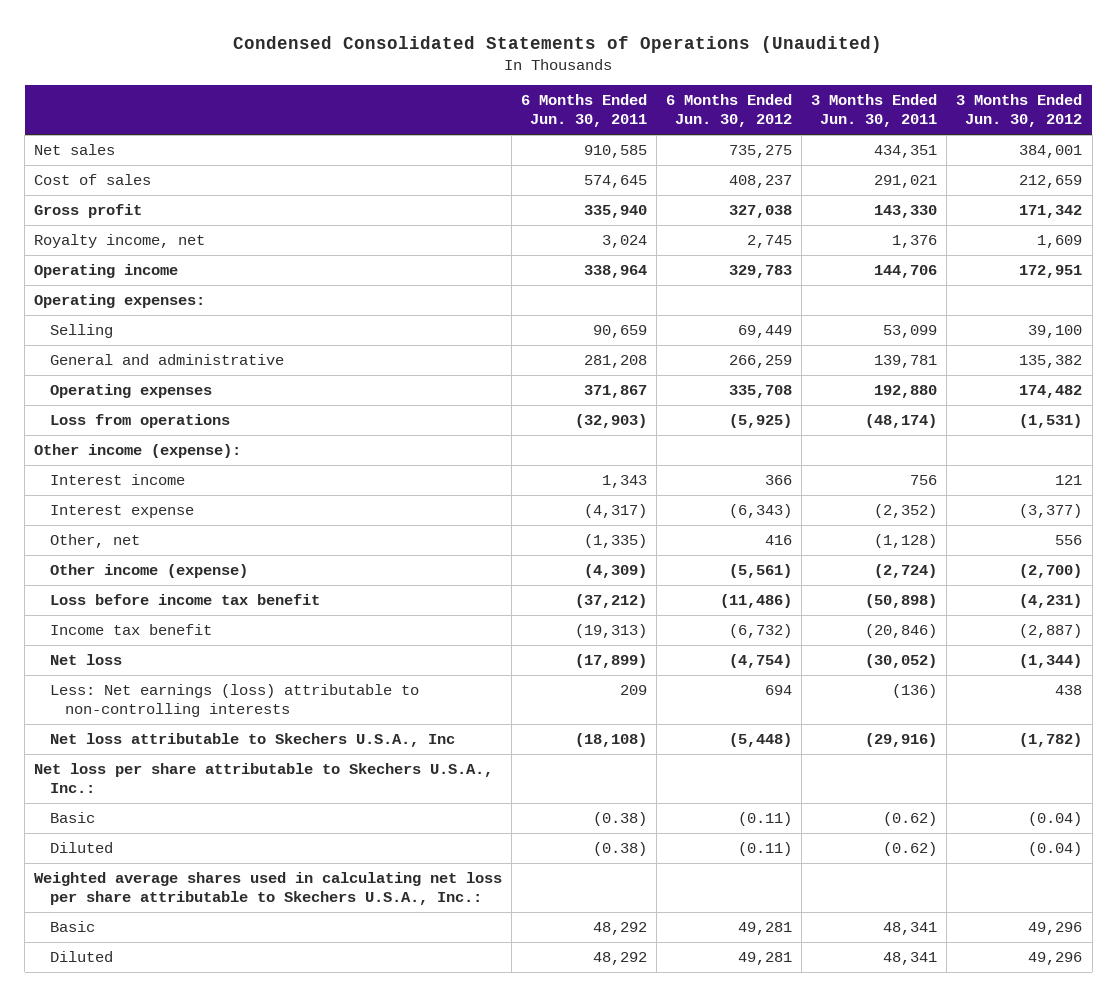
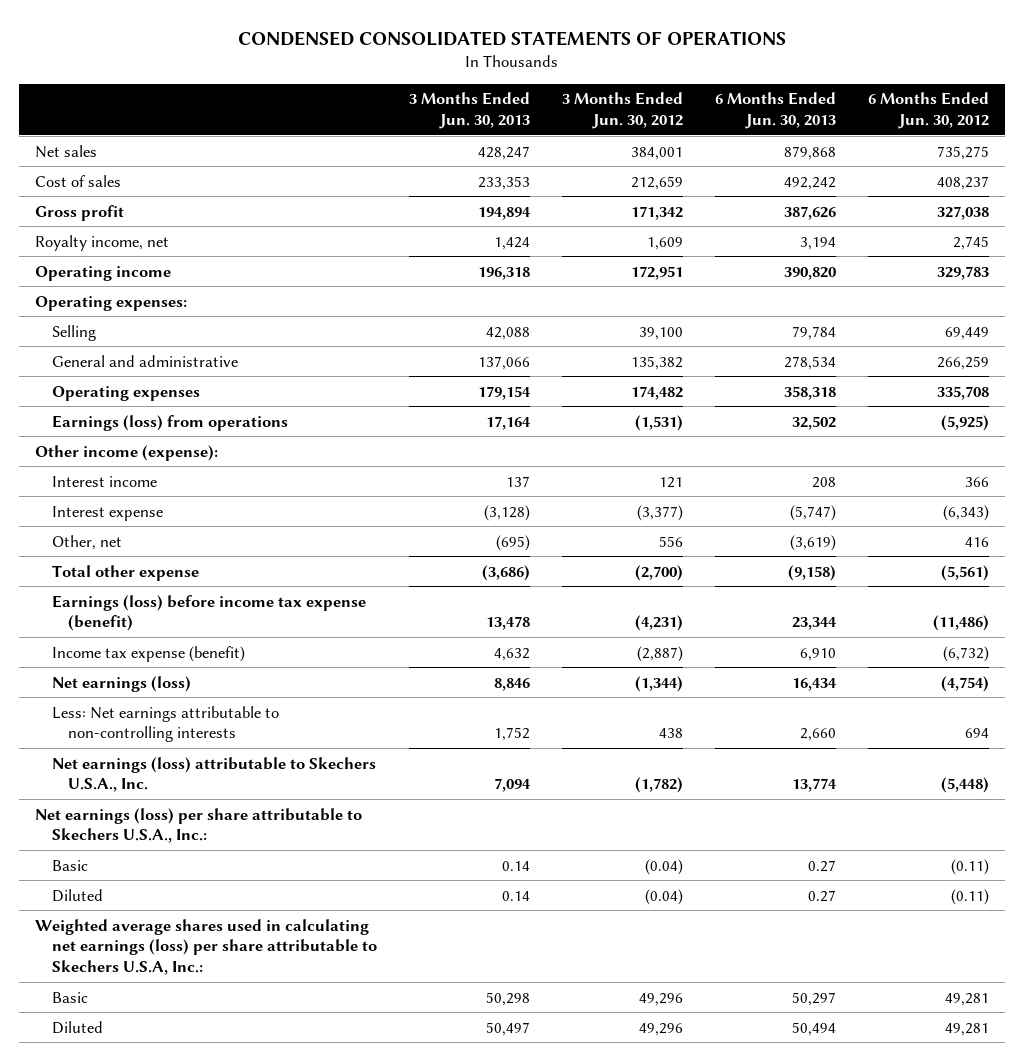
[233,35,883,53] Condensed Consolidated Statements of Operations (Unaudited) -> [238,30,787,46] CONDENSED CONSOLIDATED STATEMENTS OF OPERATIONS
[521,93,648,128] 6 Months Ended Jun. 30, 2011 -> none
[811,93,938,128] 3 Months Ended Jun. 30, 2011 -> none
none -> [408,92,530,130] 3 Months Ended Jun. 30, 2013
none -> [715,92,837,130] 6 Months Ended Jun. 30, 2013
[49,413,230,428] Loss from operations -> [51,414,288,431] Earnings (loss) from operations
[49,563,248,578] Other income (expense) -> [51,564,199,581] Total other expense
[49,593,320,605] Loss before income tax benefit -> [51,594,366,632] Earnings (loss) before income tax expense (benefit)
[49,623,212,635] Income tax benefit -> [51,645,245,662] Income tax expense (benefit)
[49,653,122,665] Net loss -> [51,675,191,692] Net earnings (loss)
[49,683,419,718] Less: Net earnings (loss) attributable to non-controlling interests -> [51,705,279,743] Less: Net earnings attributable to non-controlling interests
[49,732,455,747] Net loss attributable to Skechers U.S.A., Inc -> [51,756,376,793] Net earnings (loss) attributable to Skechers U.S.A., Inc.
[34,762,494,794] Net loss per share attributable to Skechers U.S.A., Inc.: -> [34,807,362,844] Net earnings (loss) per share attributable to Skechers U.S.A., Inc.:
[34,871,503,906] Weighted average shares used in calculating net loss per share attributable to Skechers U.S.A., Inc.: -> [34,918,377,976] Weighted average shares used in calculating net earnings (loss) per share attributable to Skechers U.S.A, Inc.:

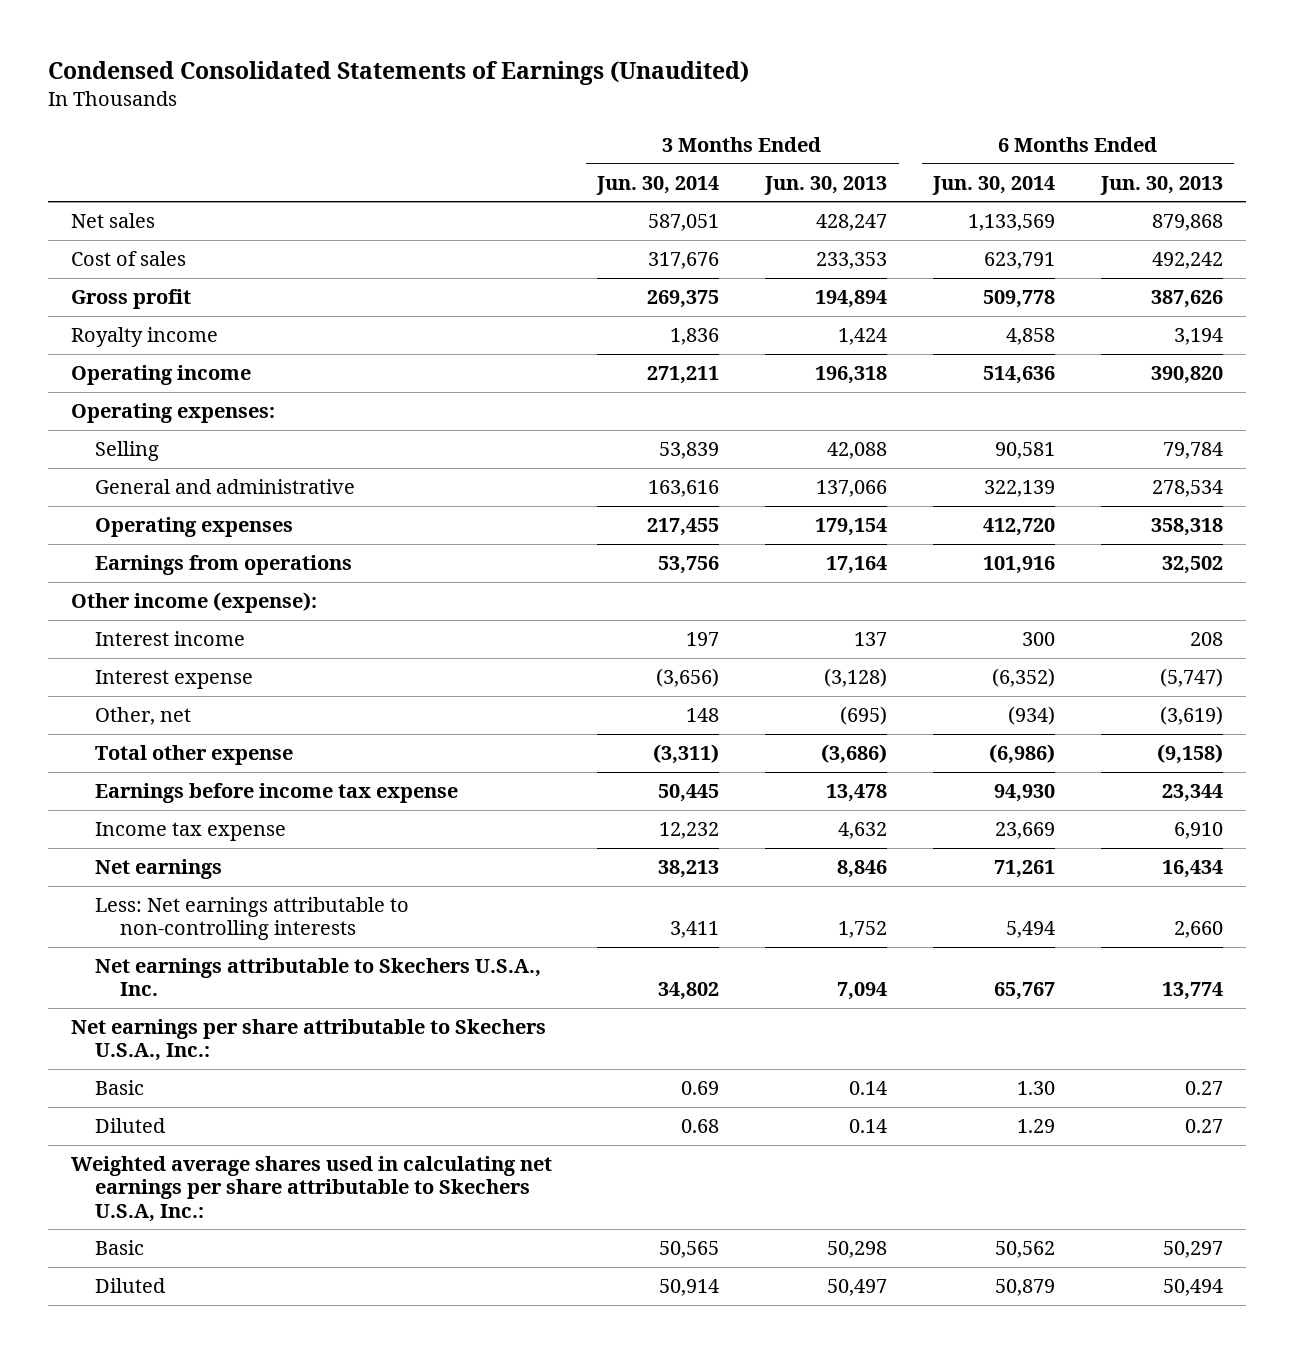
[238,30,787,46] CONDENSED CONSOLIDATED STATEMENTS OF OPERATIONS -> [47,60,749,85] Condensed Consolidated Statements of Earnings (Unaudited)
[561,92,683,130] 3 Months Ended Jun. 30, 2012 -> none
[868,92,990,130] 6 Months Ended Jun. 30, 2012 -> none
none -> [596,175,720,195] Jun. 30, 2014
none -> [931,175,1055,195] Jun. 30, 2014
[34,234,169,251] Royalty income, net -> [70,327,218,348] Royalty income
[51,414,288,431] Earnings (loss) from operations -> [95,555,353,576] Earnings from operations
[51,594,366,632] Earnings (loss) before income tax expense (benefit) -> [95,783,459,804] Earnings before income tax expense
[51,645,245,662] Income tax expense (benefit) -> [95,822,287,842] Income tax expense
[51,675,191,692] Net earnings (loss) -> [95,859,223,880] Net earnings
[51,756,376,793] Net earnings (loss) attributable to Skechers U.S.A., Inc. -> [95,958,542,997] Net earnings attributable to Skechers U.S.A., Inc.
[34,807,362,844] Net earnings (loss) per share attributable to Skechers U.S.A., Inc.: -> [70,1019,546,1062] Net earnings per share attributable to Skechers U.S.A., Inc.:
[34,918,377,976] Weighted average shares used in calculating net earnings (loss) per share attributable to Skechers U.S.A, Inc.: -> [70,1156,552,1222] Weighted average shares used in calculating net earnings per share attributable to Skechers U.S.A, Inc.:

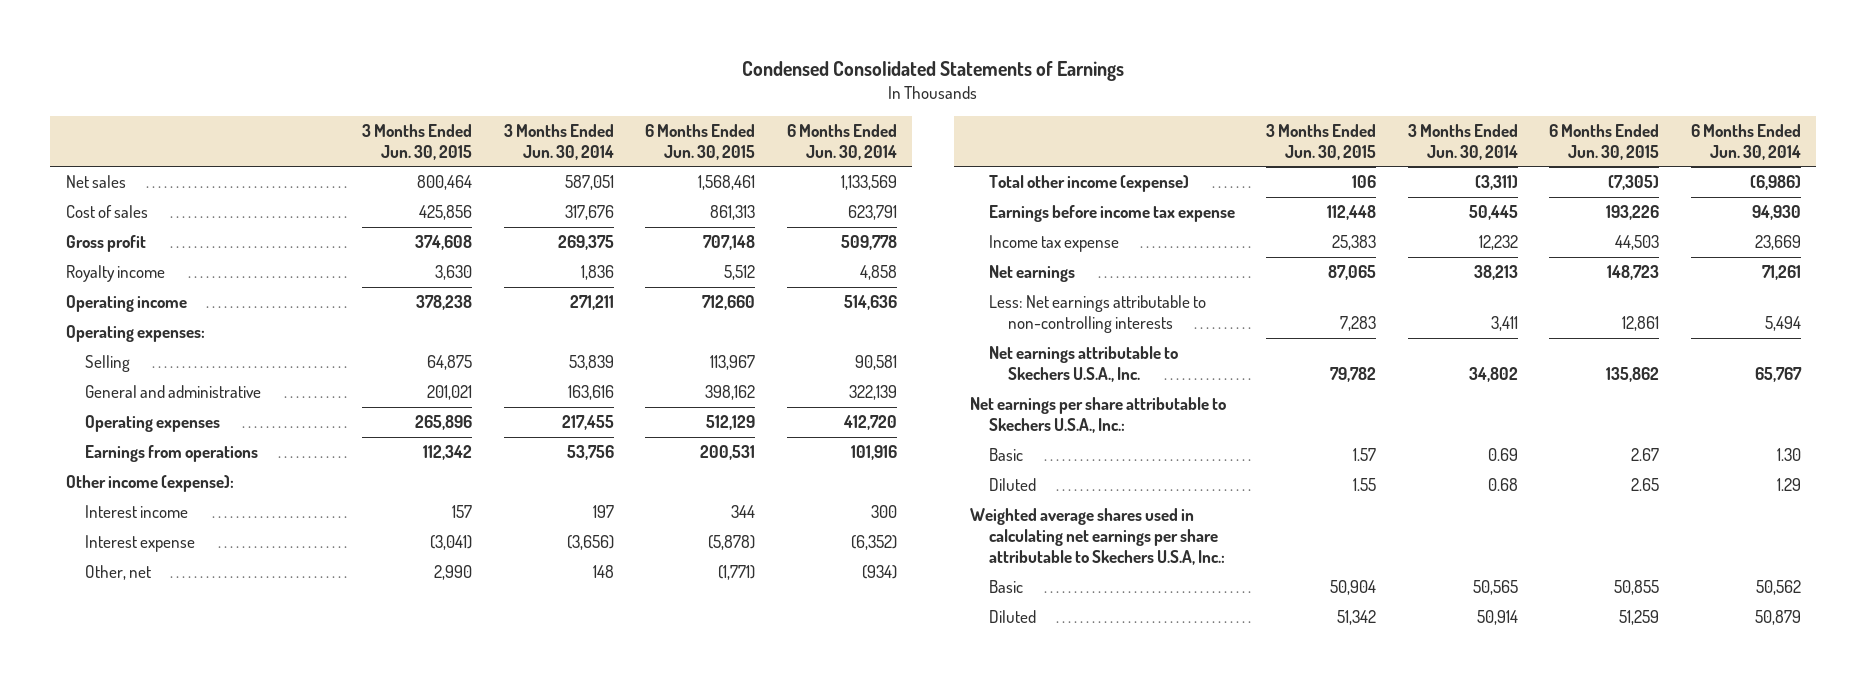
[47,60,749,85] Condensed Consolidated Statements of Earnings (Unaudited) -> [742,61,1125,82] Condensed Consolidated Statements of Earnings
[764,175,888,195] Jun. 30, 2013 -> none
[1099,175,1223,195] Jun. 30, 2013 -> none
none -> [362,123,473,160] 3 Months Ended Jun. 30, 2015
none -> [645,123,756,160] 6 Months Ended Jun. 30, 2015
[95,745,294,766] Total other expense -> [988,174,1189,192] Total other income (expense)

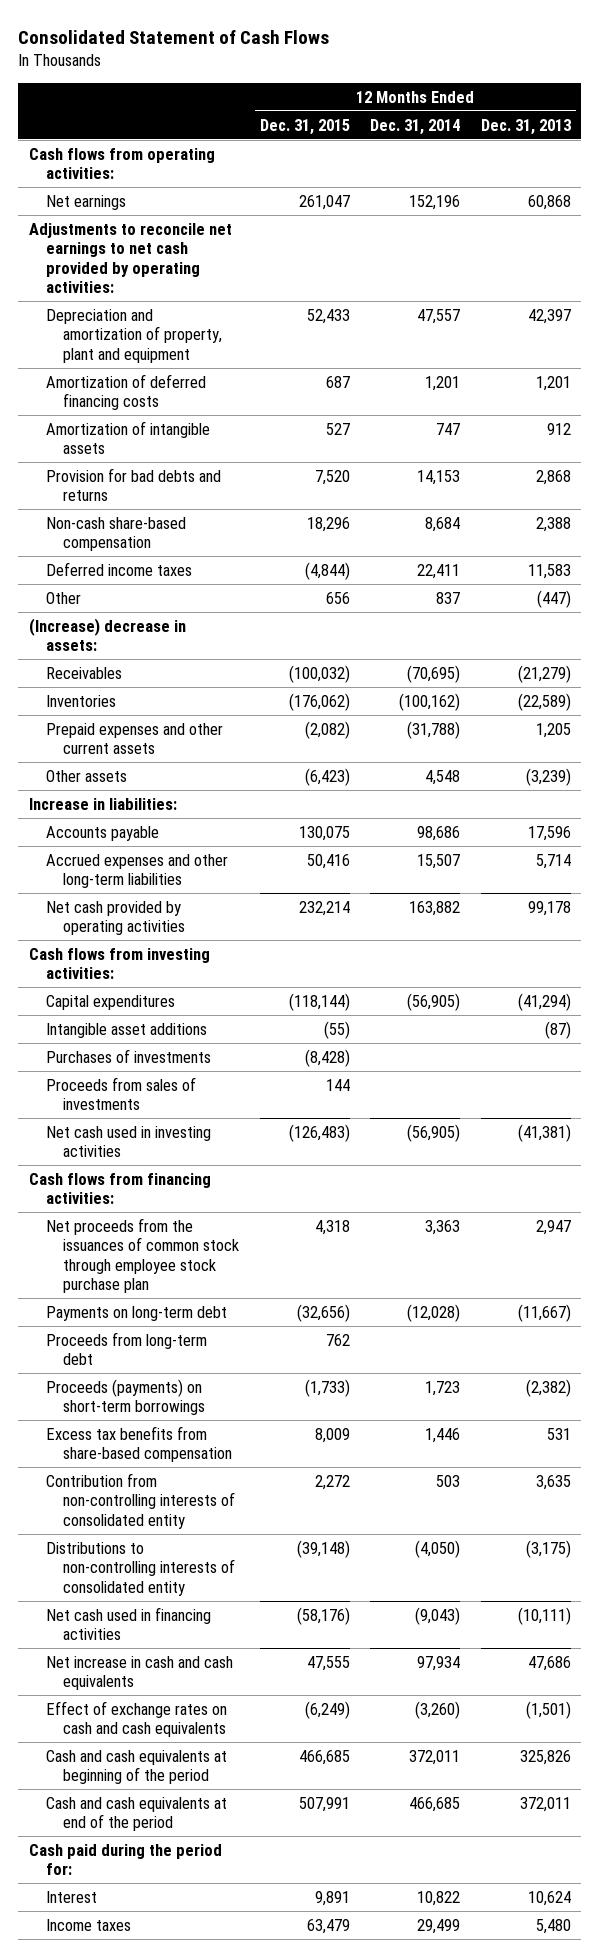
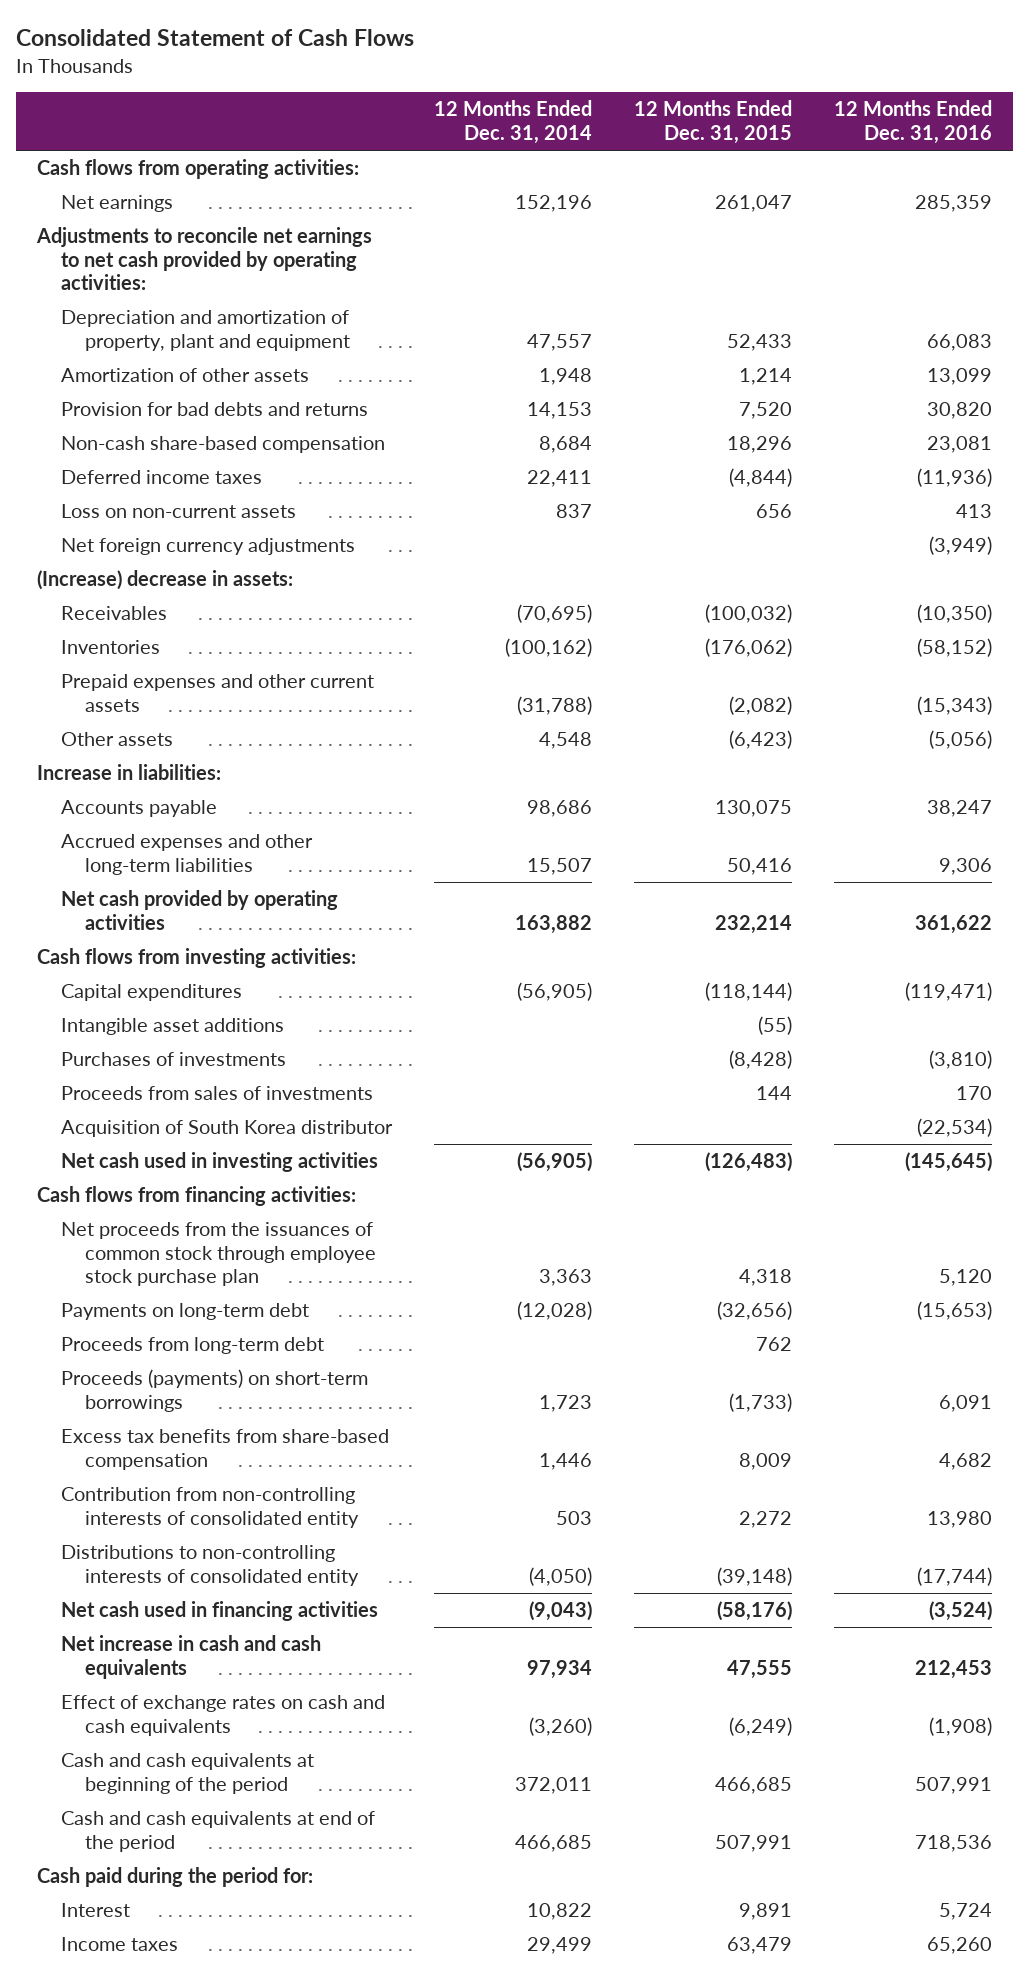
[481,118,572,135] Dec. 31, 2013 -> none
none -> [833,100,992,144] 12 Months Ended Dec. 31, 2016
[45,373,206,411] Amortization of deferred financing costs -> none
[45,420,210,455] Amortization of intangible assets -> [60,368,309,383] Amortization of other assets
[325,422,350,435] 527 -> [738,368,792,386] 1,214
[436,422,461,435] 747 -> [538,368,592,386] 1,948
[45,591,81,604] Other -> [60,504,296,519] Loss on non-current assets
none -> [60,538,355,556] Net foreign currency adjustments
none -> [60,1120,393,1138] Acquisition of South Korea distributor

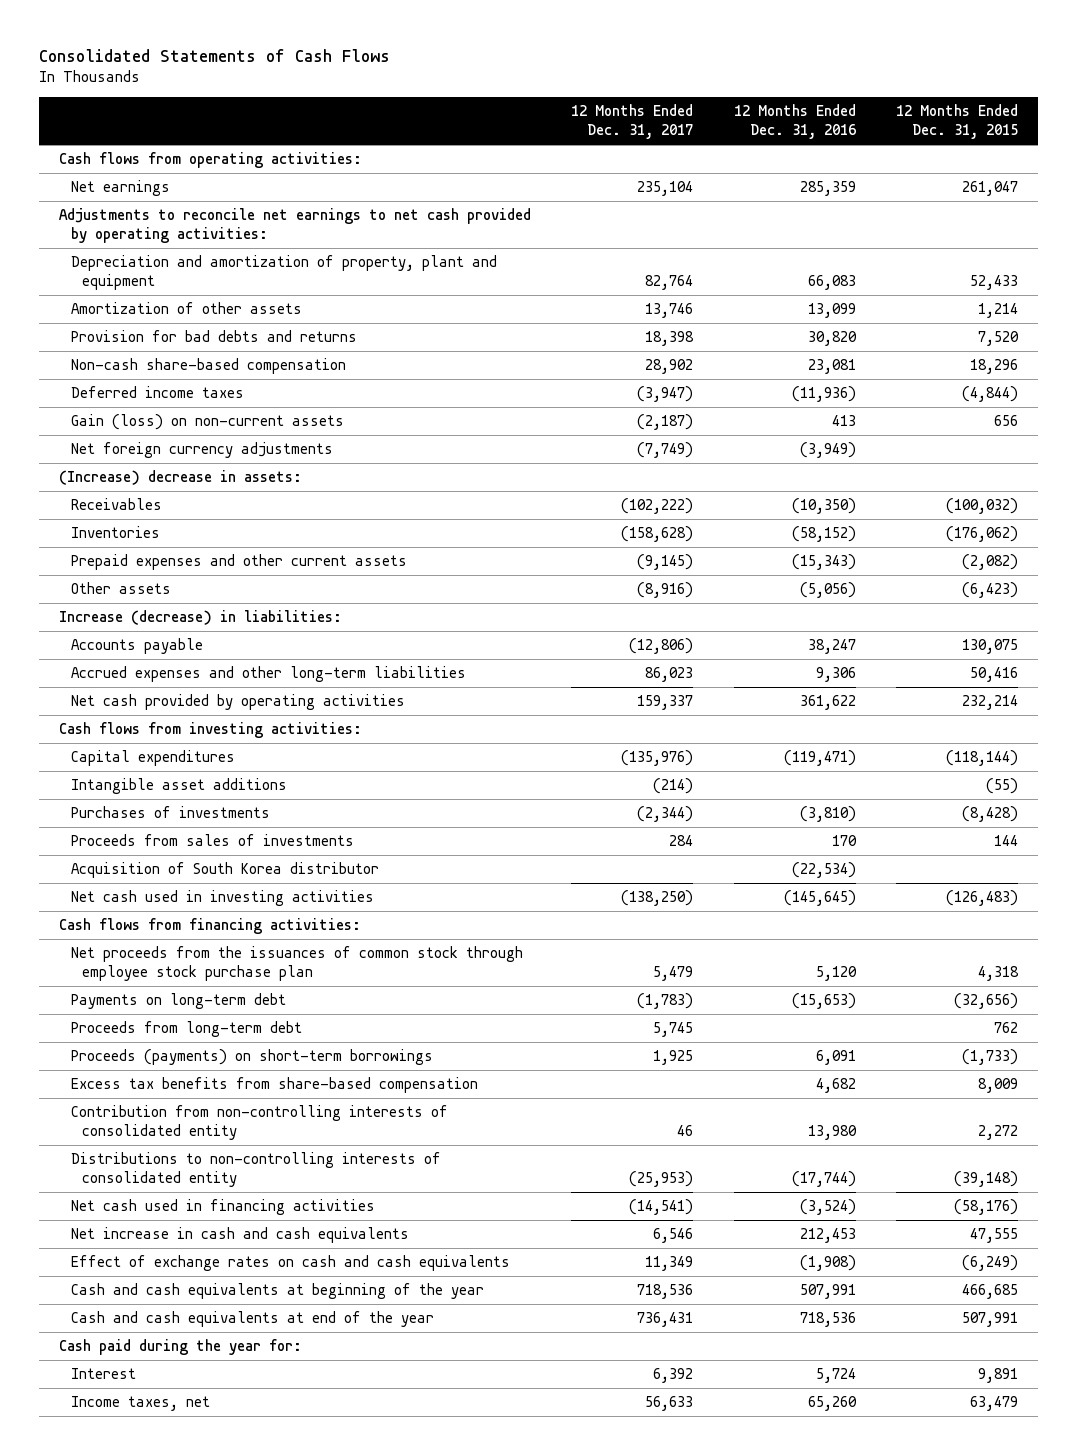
[16,29,415,47] Consolidated Statement of Cash Flows -> [39,49,391,63] Consolidated Statements of Cash Flows
[433,100,592,144] 12 Months Ended Dec. 31, 2014 -> none
none -> [571,104,694,140] 12 Months Ended Dec. 31, 2017
[60,504,296,519] Loss on non-current assets -> [70,414,344,431] Gain (loss) on non-current assets
[37,764,222,781] Increase in liabilities: -> [59,610,343,626] Increase (decrease) in liabilities:
[60,1753,314,1794] Cash and cash equivalents at beginning of the period -> [70,1283,484,1300] Cash and cash equivalents at beginning of the year
[60,1811,375,1852] Cash and cash equivalents at end of the period -> [70,1311,434,1328] Cash and cash equivalents at end of the year
[37,1867,314,1888] Cash paid during the period for: -> [59,1339,303,1356] Cash paid during the year for:
[60,1937,178,1952] Income taxes -> [70,1396,210,1412] Income taxes, net

